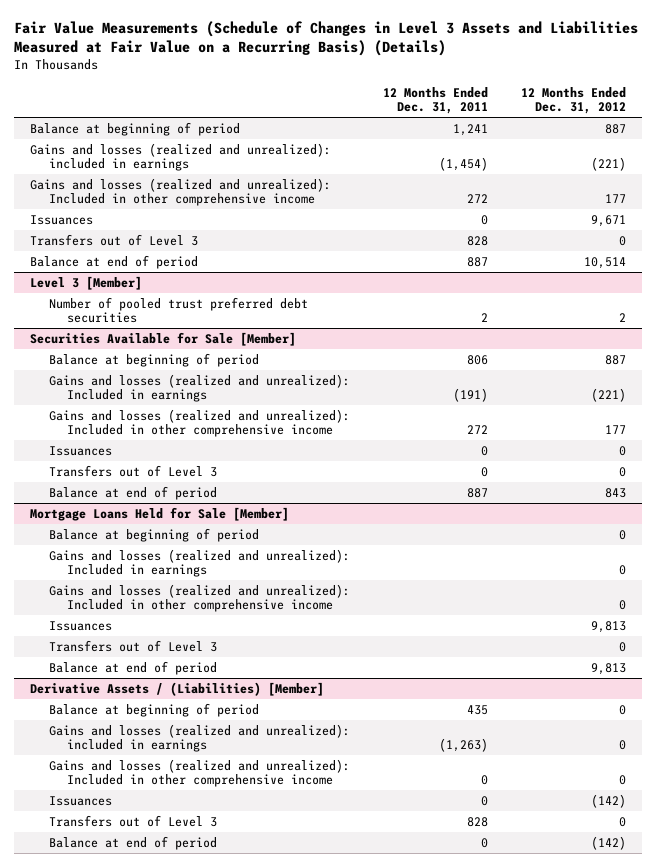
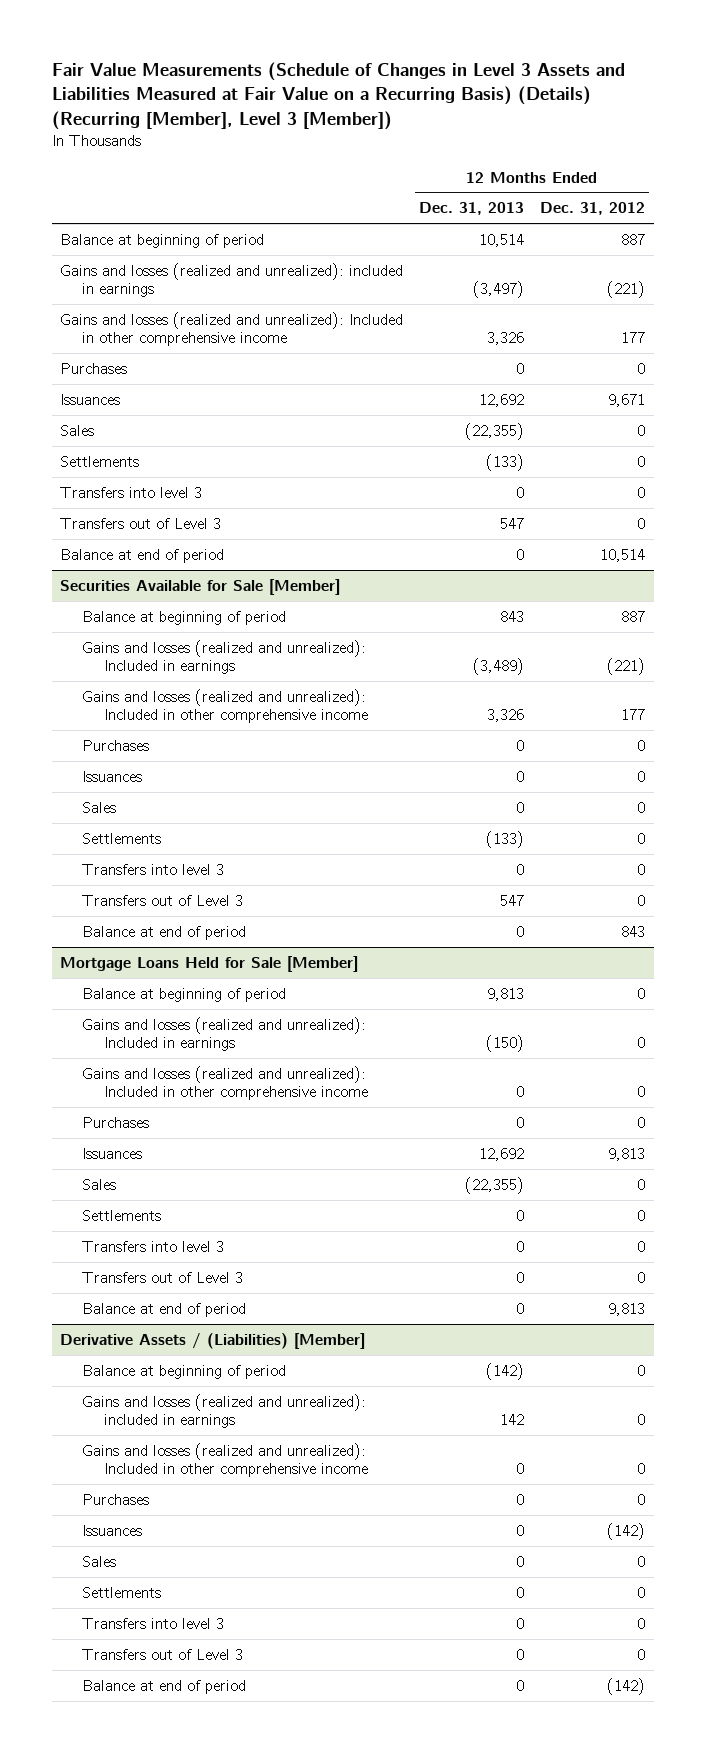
[13,21,638,57] Fair Value Measurements (Schedule of Changes in Level 3 Assets and Liabilities Measured at Fair Value on a Recurring Basis) (Details) -> [51,62,625,130] Fair Value Measurements (Schedule of Changes in Level 3 Assets and Liabilities Measured at Fair Value on a Recurring Basis) (Details) (Recurring [Member], Level 3 [Member])
[382,86,488,115] 12 Months Ended Dec. 31, 2011 -> none
none -> [419,202,525,216] Dec. 31, 2013
none -> [59,362,127,374] Purchases
none -> [59,424,94,436] Sales
none -> [59,455,139,467] Settlements
none -> [59,486,202,498] Transfers into level 3
[30,275,143,290] Level 3 [Member] -> none
[48,296,308,324] Number of pooled trust preferred debt securities -> none
none -> [81,739,149,751] Purchases
none -> [81,801,116,813] Sales
none -> [81,832,161,844] Settlements
none -> [81,863,224,875] Transfers into level 3
none -> [81,1116,149,1128] Purchases
none -> [81,1178,116,1190] Sales
none -> [81,1209,161,1221] Settlements
none -> [81,1240,224,1252] Transfers into level 3
none -> [81,1493,149,1505] Purchases
none -> [81,1555,116,1567] Sales
none -> [81,1586,161,1598] Settlements
none -> [81,1617,224,1629] Transfers into level 3

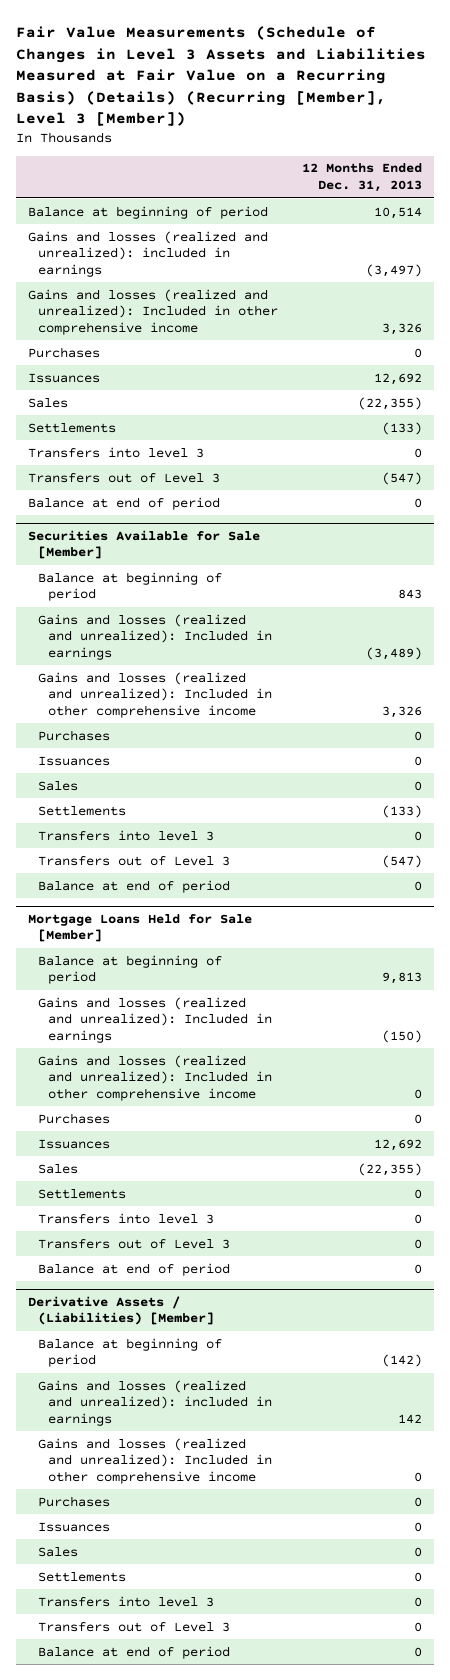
[540,202,646,216] Dec. 31, 2012 -> none
[500,517,525,529] 547 -> [381,471,422,485] (547)
[500,894,525,906] 547 -> [381,854,422,868] (547)

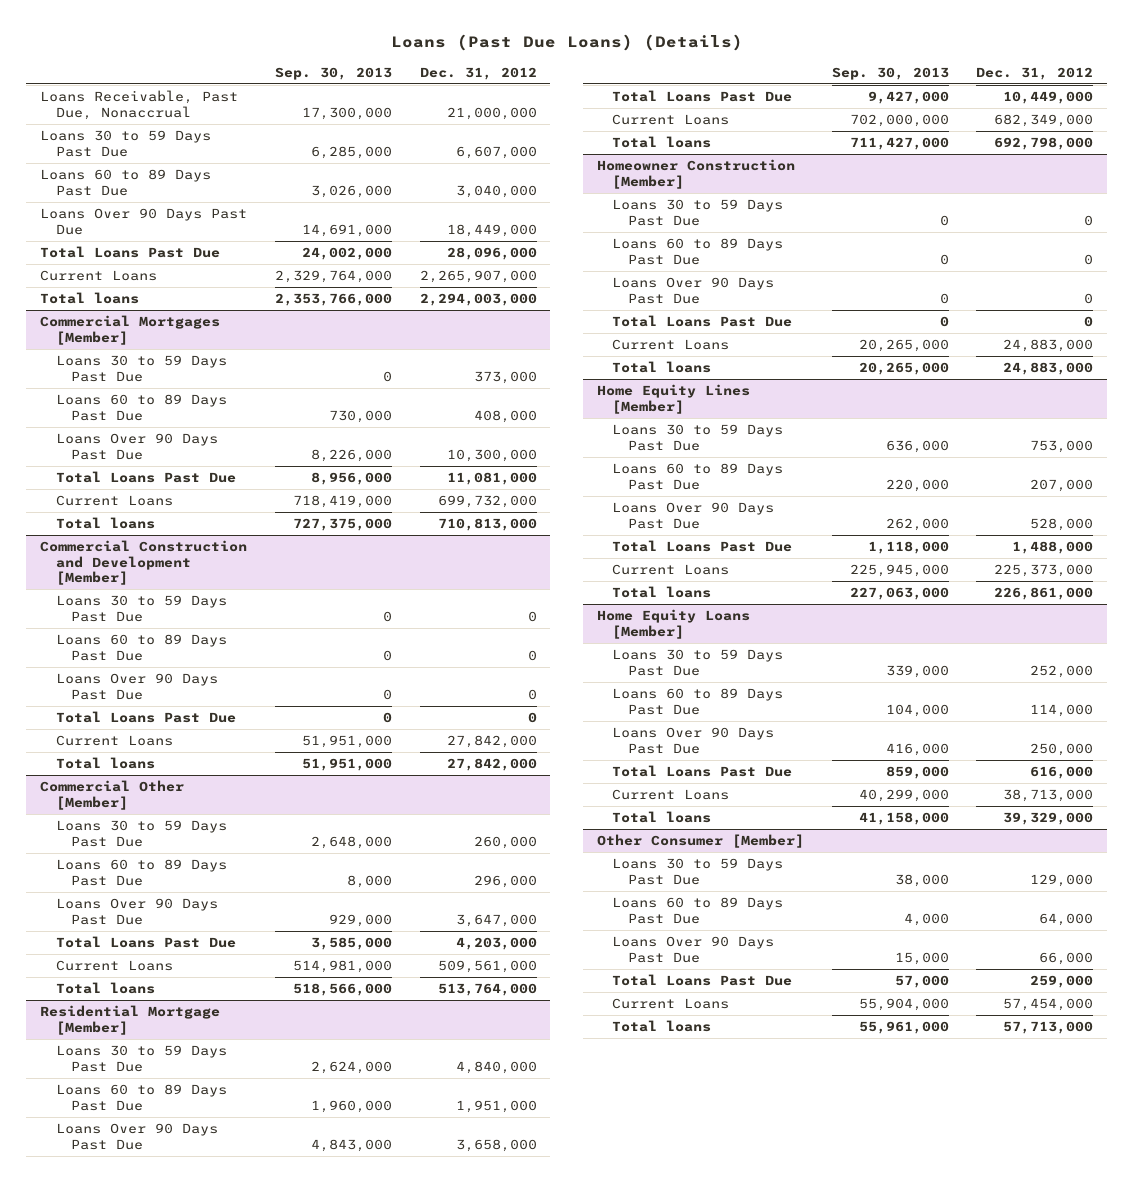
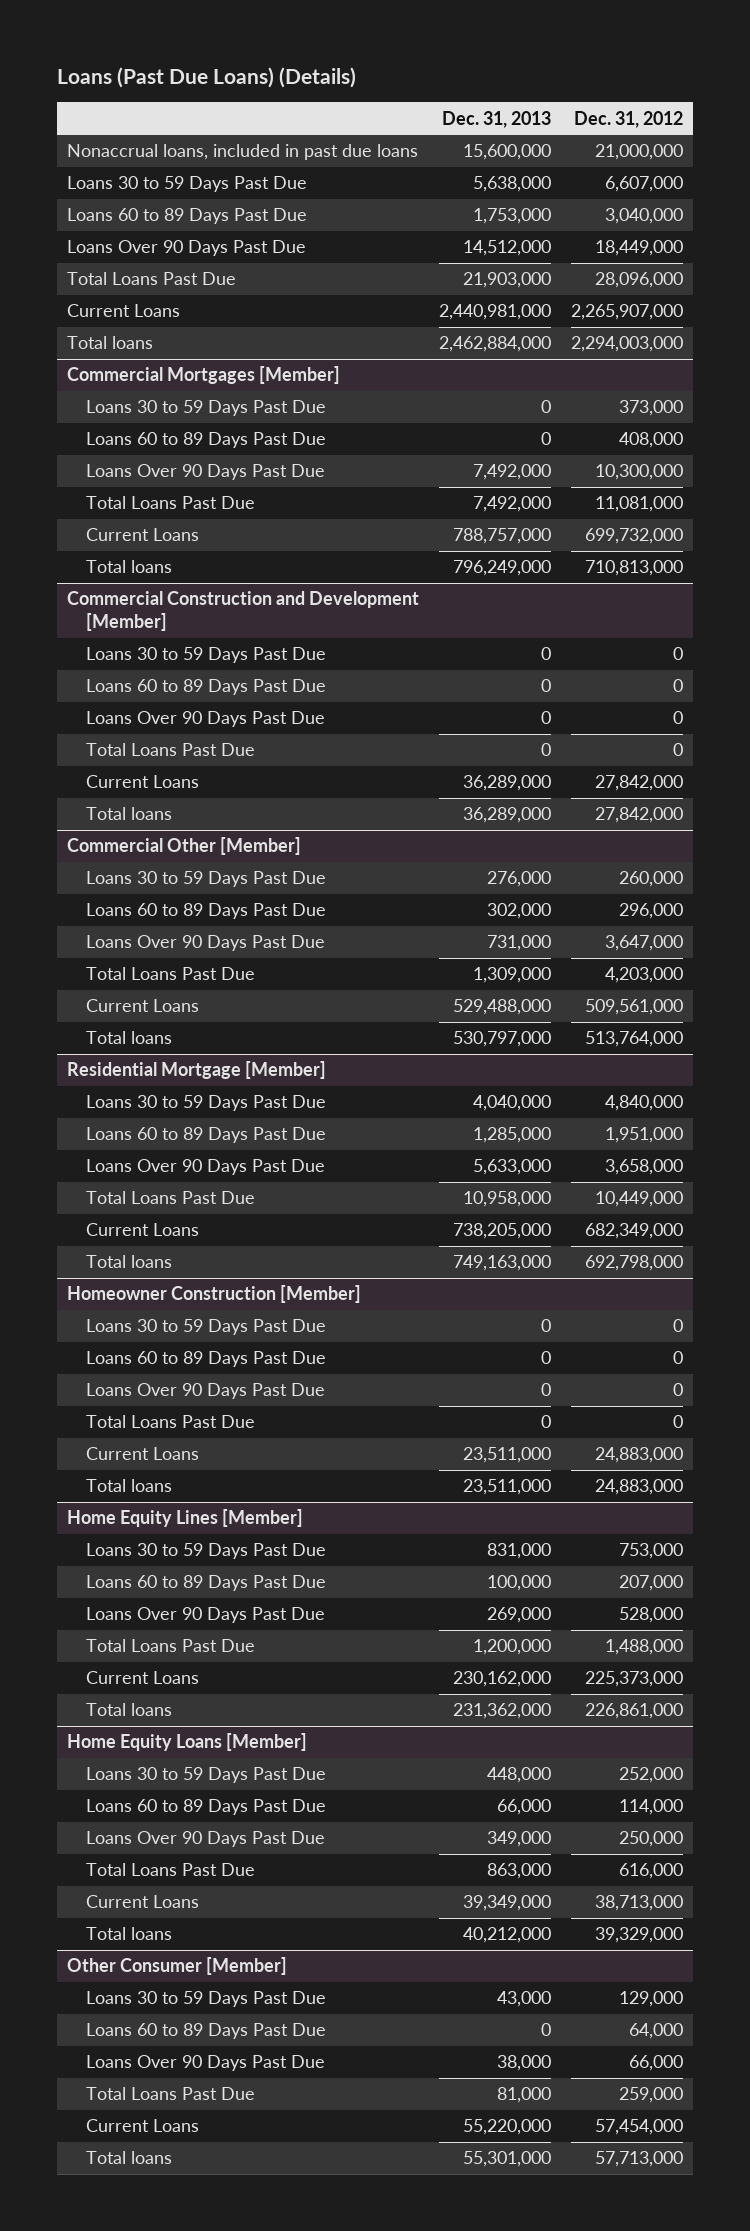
[274,66,392,80] Sep. 30, 2013 -> none
none -> [442,110,552,128] Dec. 31, 2013
[40,90,239,120] Loans Receivable, Past Due, Nonaccrual -> [67,144,419,161] Nonaccrual loans, included in past due loans

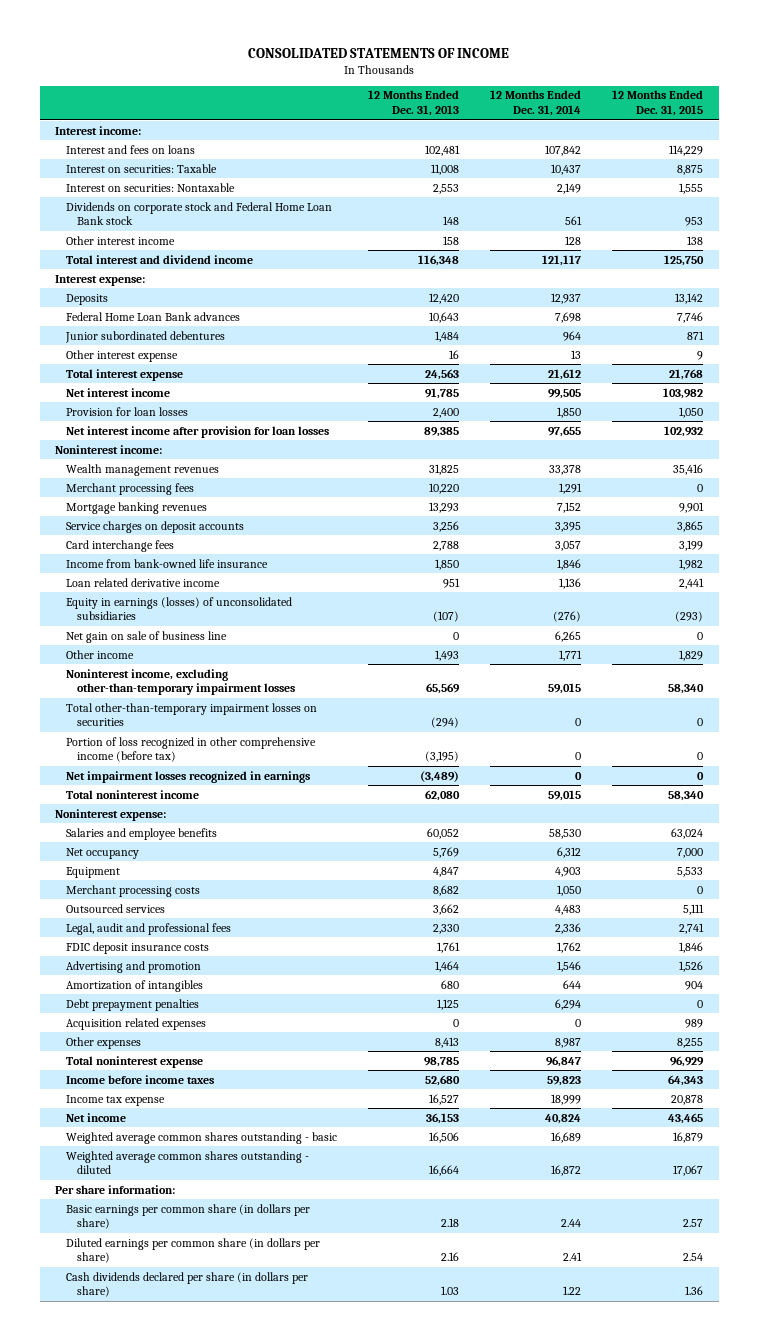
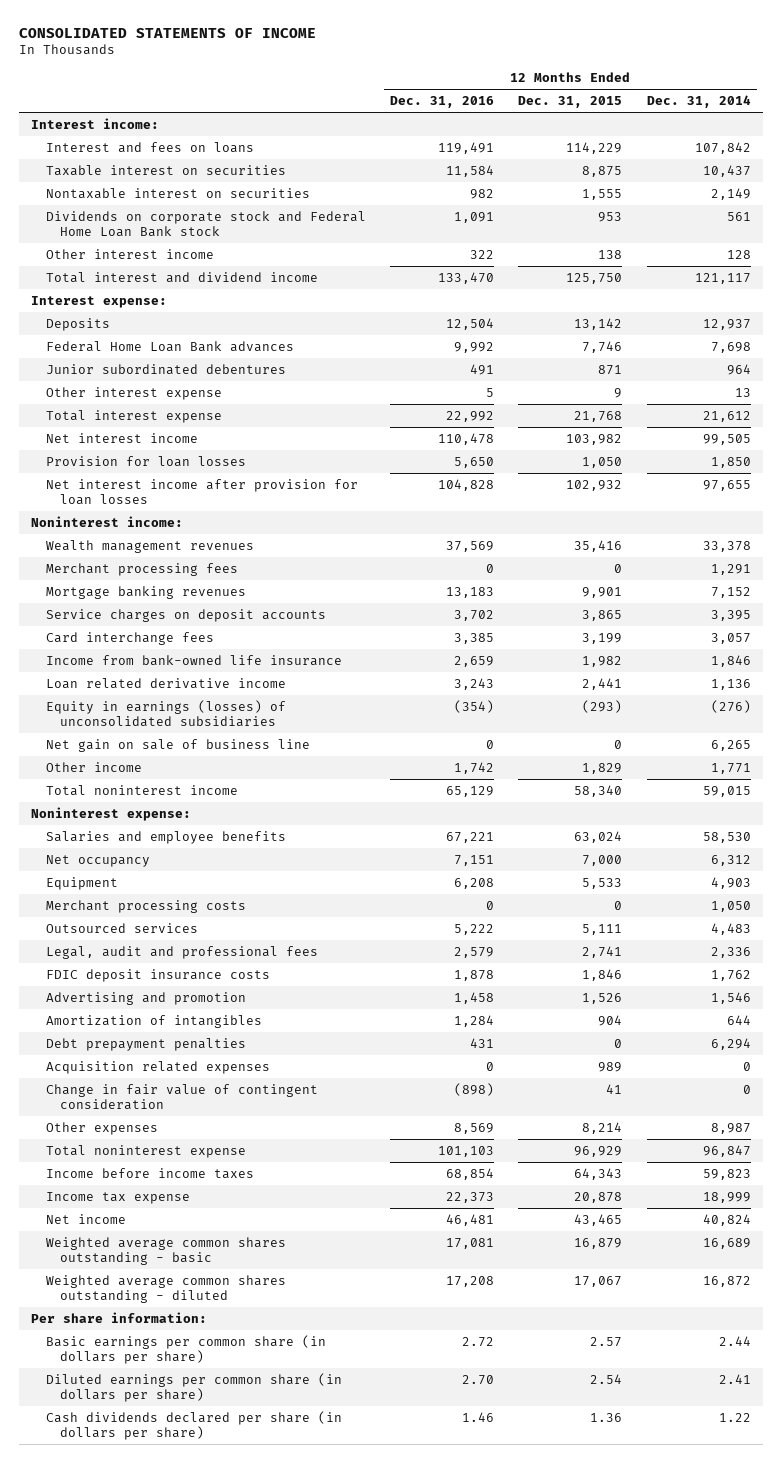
[368,90,460,116] 12 Months Ended Dec. 31, 2013 -> none
none -> [389,96,494,109] Dec. 31, 2016
[66,163,218,173] Interest on securities: Taxable -> [45,164,286,176] Taxable interest on securities
[66,182,236,192] Interest on securities: Nontaxable -> [45,187,310,199] Nontaxable interest on securities
[66,668,296,696] Noninterest income, excluding other-than-temporary impairment losses -> none
[66,702,318,727] Total other-than-temporary impairment losses on securities -> none
[66,736,317,763] Portion of loss recognized in other comprehensive income (before tax) -> none
[66,770,311,783] Net impairment losses recognized in earnings -> none
none -> [45,1083,318,1110] Change in fair value of contingent consideration
[677,1037,704,1048] 8,255 -> [582,1121,623,1134] 8,214

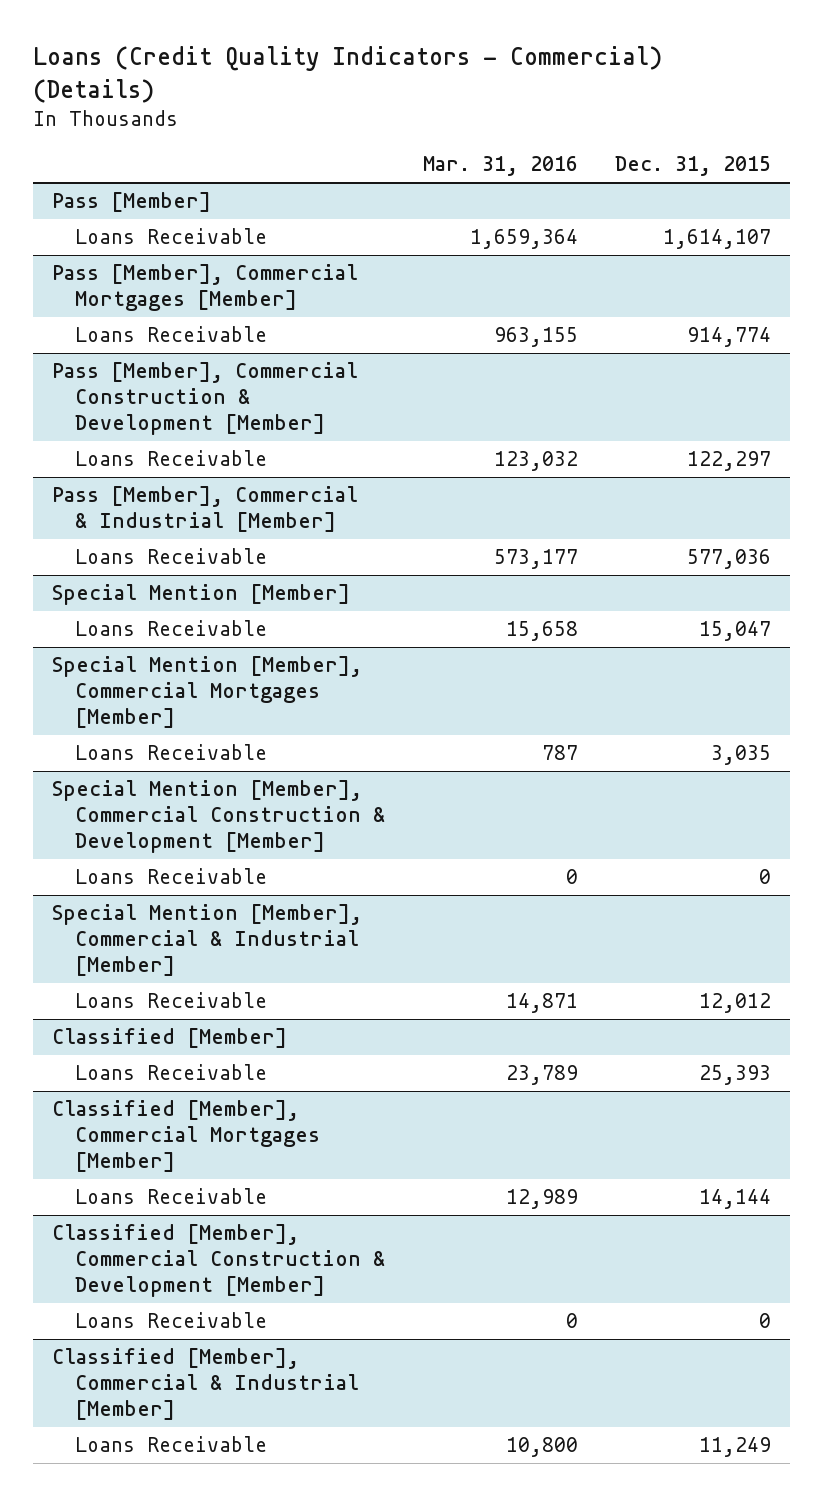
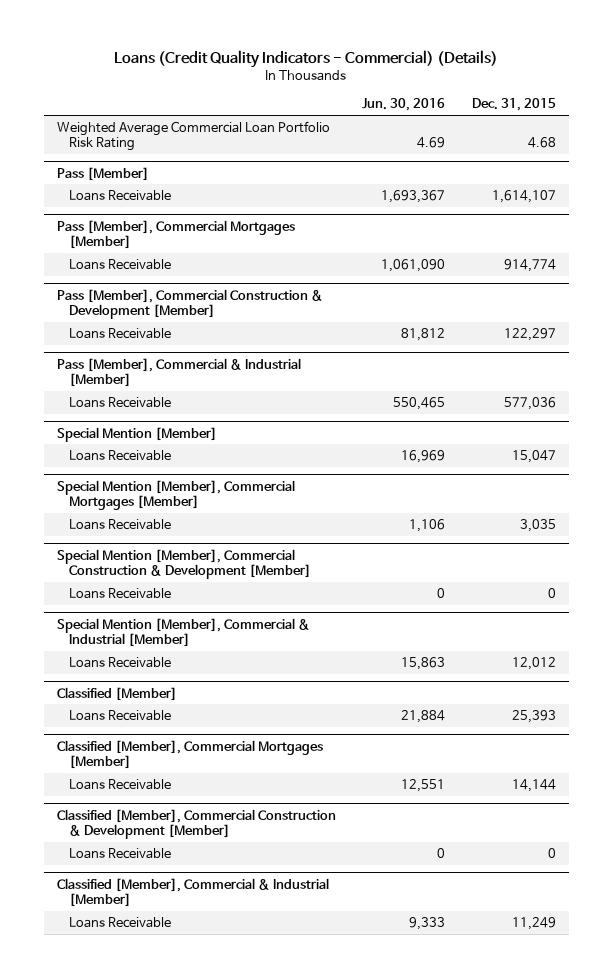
[422,156,578,177] Mar. 31, 2016 -> none
none -> [362,98,446,112] Jun. 30, 2016
none -> [56,120,330,152] Weighted Average Commercial Loan Portfolio Risk Rating

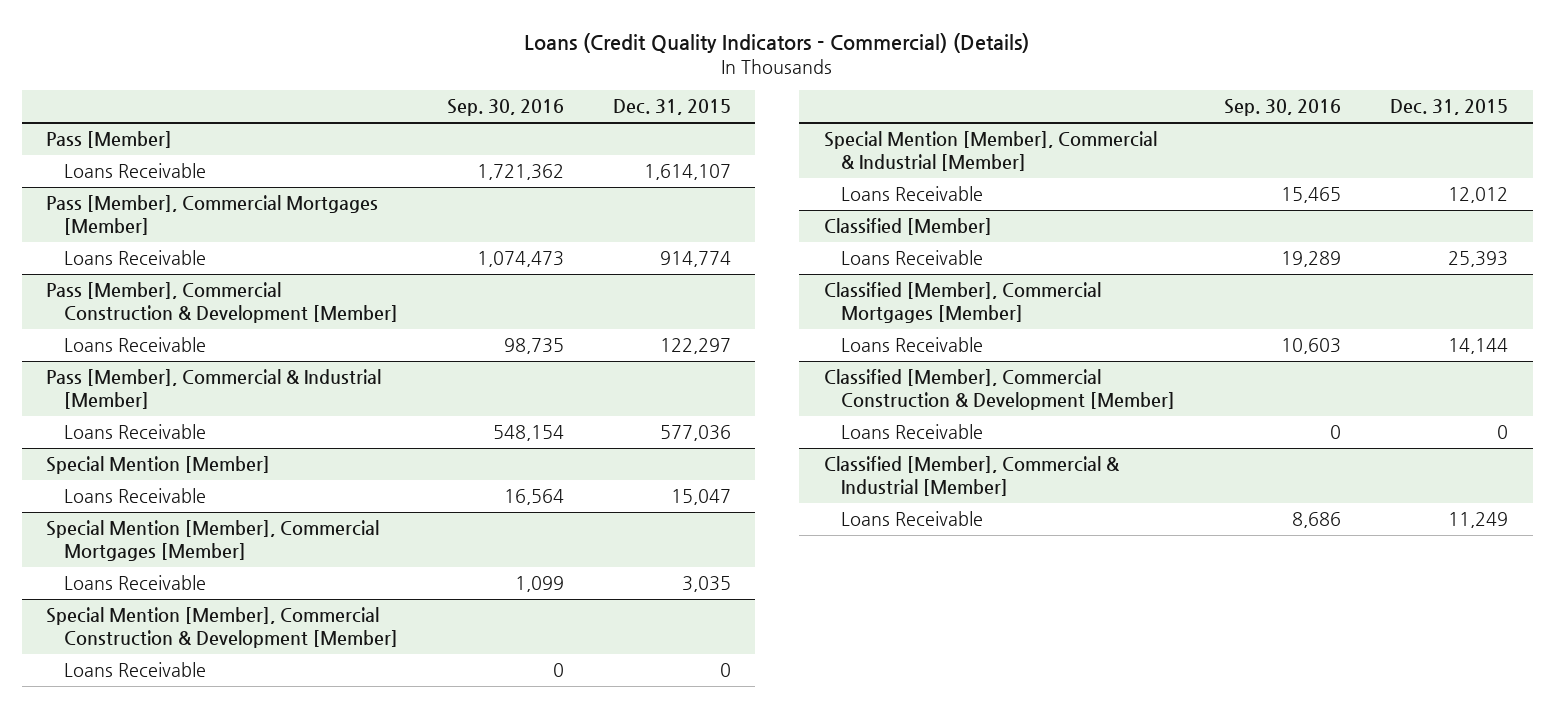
[362,98,446,112] Jun. 30, 2016 -> none
none -> [446,99,564,117] Sep. 30, 2016
[56,120,330,152] Weighted Average Commercial Loan Portfolio Risk Rating -> none

